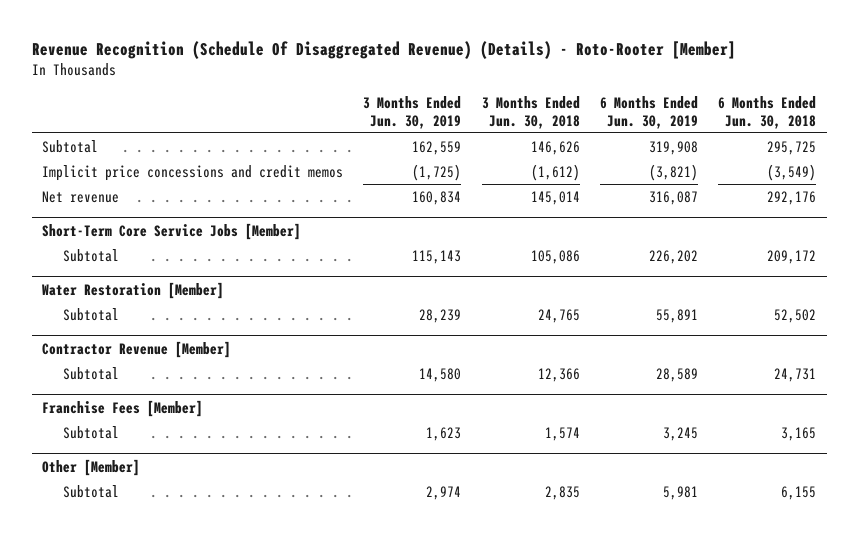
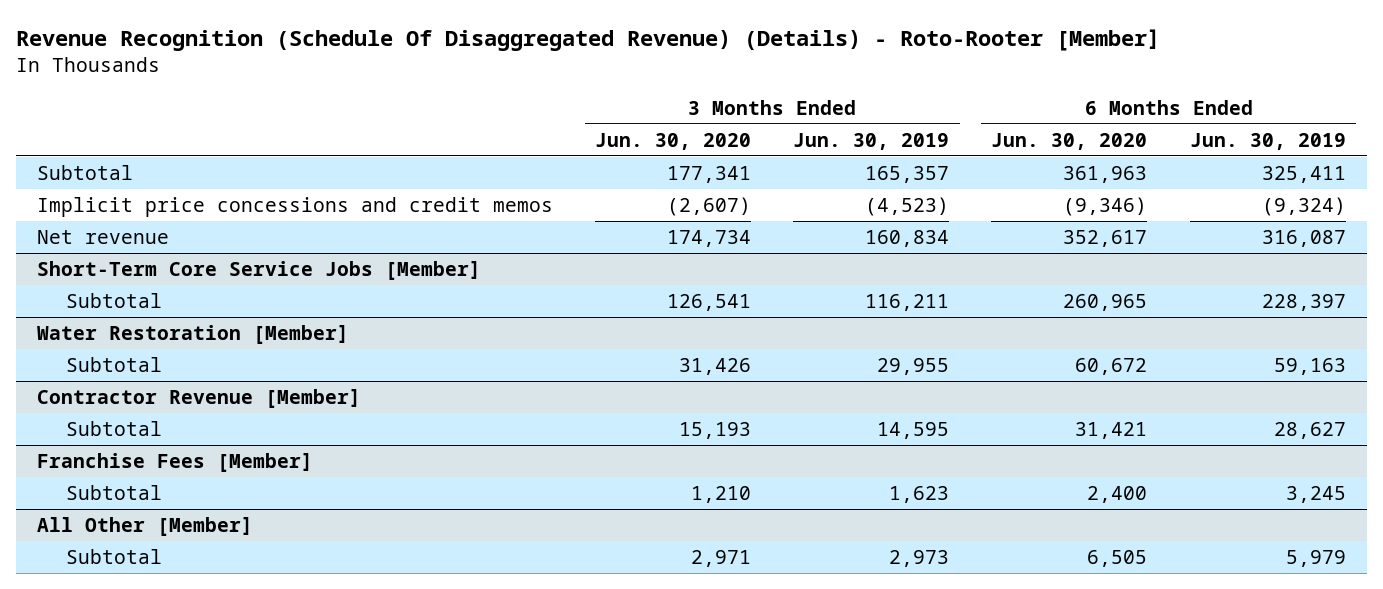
[481,95,580,129] 3 Months Ended Jun. 30, 2018 -> none
[718,95,817,129] 6 Months Ended Jun. 30, 2018 -> none
none -> [595,132,752,150] Jun. 30, 2020
none -> [991,132,1148,150] Jun. 30, 2020
[412,140,462,155] 162,559 -> [865,165,950,183] 165,357
[649,140,699,155] 319,908 -> [1261,165,1346,183] 325,411
[412,163,462,181] (1,725) -> [865,196,950,216] (4,523)
[649,163,699,181] (3,821) -> [1261,196,1346,216] (9,324)
[412,249,462,264] 115,143 -> [865,293,950,311] 116,211
[649,249,699,264] 226,202 -> [1261,293,1346,311] 228,397
[419,308,462,323] 28,239 -> [877,357,950,375] 29,955
[656,308,699,323] 55,891 -> [1273,357,1346,375] 59,163
[419,367,462,382] 14,580 -> [877,421,950,439] 14,595
[656,367,699,382] 28,589 -> [1273,421,1346,439] 28,627
[41,458,140,476] Other [Member] -> [37,516,254,536] All Other [Member]
[426,485,462,500] 2,974 -> [889,549,950,567] 2,973
[663,485,699,500] 5,981 -> [1285,549,1346,567] 5,979

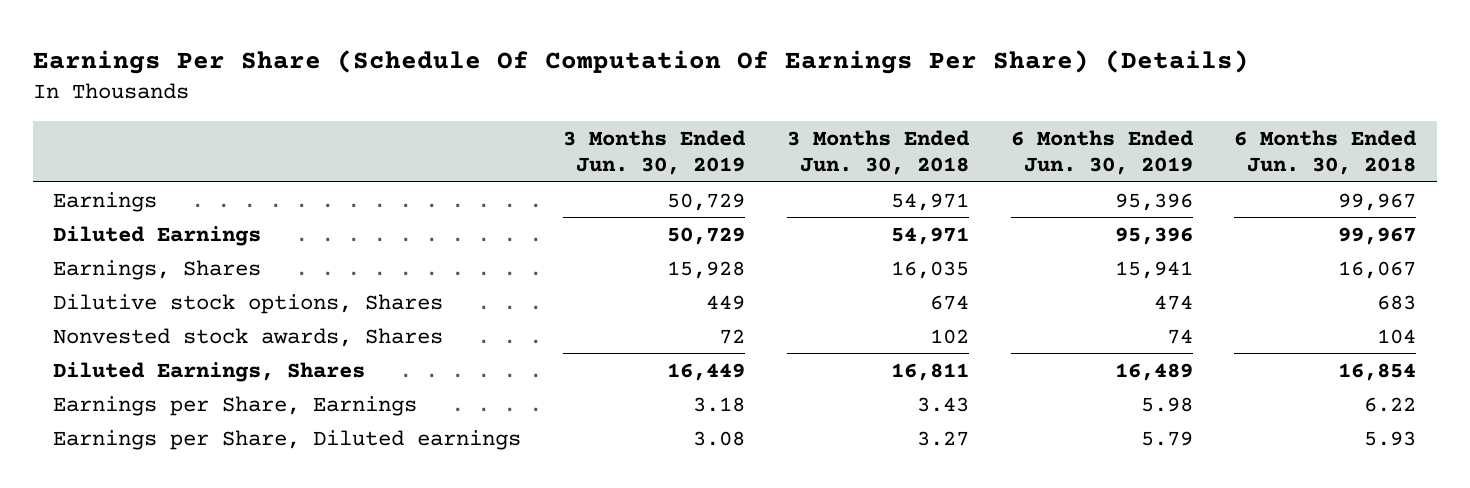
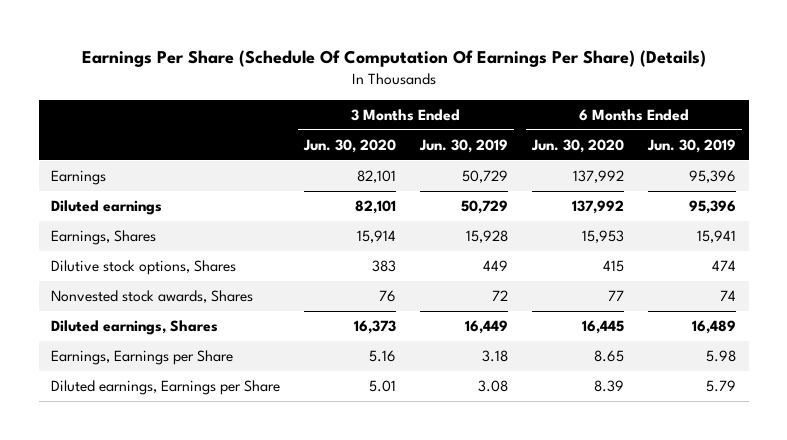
[786,129,970,176] 3 Months Ended Jun. 30, 2018 -> none
[1234,129,1418,176] 6 Months Ended Jun. 30, 2018 -> none
none -> [302,138,396,153] Jun. 30, 2020
none -> [531,138,625,153] Jun. 30, 2020
[53,225,262,246] Diluted Earnings -> [50,200,162,216] Diluted earnings
[53,361,366,382] Diluted Earnings, Shares -> [50,320,218,336] Diluted earnings, Shares
[53,395,418,416] Earnings per Share, Earnings -> [50,350,233,366] Earnings, Earnings per Share
[53,429,522,450] Earnings per Share, Diluted earnings -> [50,380,280,396] Diluted earnings, Earnings per Share

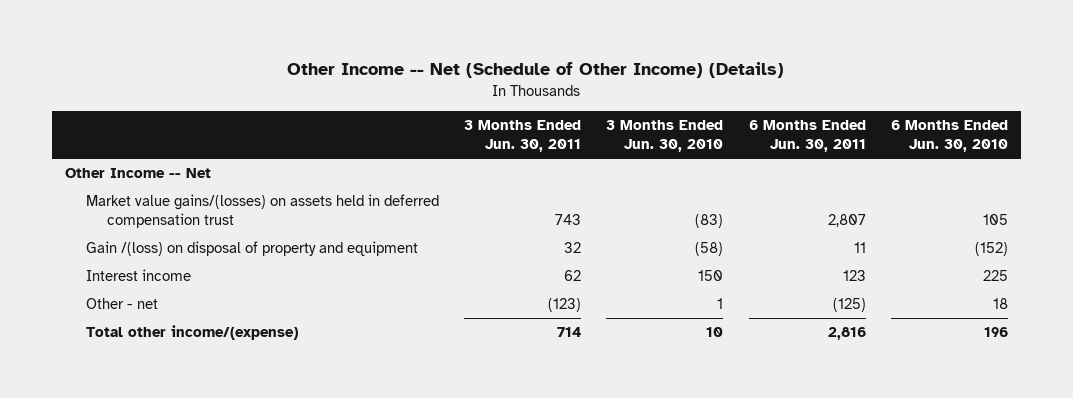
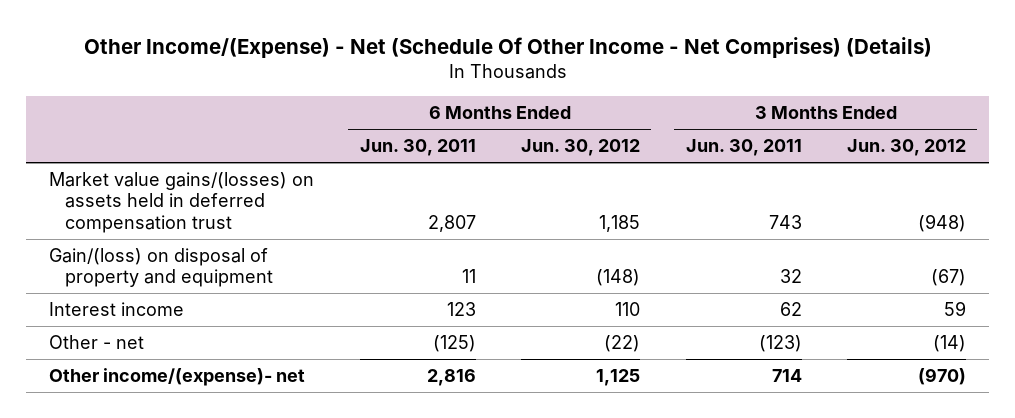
[287,62,785,79] Other Income -- Net (Schedule of Other Income) (Details) -> [83,37,932,59] Other Income/(Expense) - Net (Schedule Of Other Income - Net Comprises) (Details)
[606,119,724,152] 3 Months Ended Jun. 30, 2010 -> none
[891,119,1009,152] 6 Months Ended Jun. 30, 2010 -> none
none -> [521,139,641,157] Jun. 30, 2012
none -> [847,139,967,157] Jun. 30, 2012
[64,168,211,179] Other Income -- Net -> none
[85,241,418,257] Gain /(loss) on disposal of property and equipment -> [48,248,274,288] Gain/(loss) on disposal of property and equipment
[85,325,298,341] Total other income/(expense) -> [48,368,305,387] Other income/(expense)- net

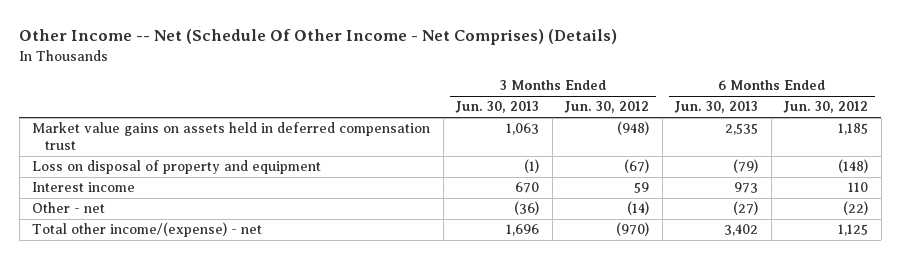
[83,37,932,59] Other Income/(Expense) - Net (Schedule Of Other Income - Net Comprises) (Details) -> [19,29,618,46] Other Income -- Net (Schedule Of Other Income - Net Comprises) (Details)
[359,139,476,157] Jun. 30, 2011 -> none
[685,139,802,157] Jun. 30, 2011 -> none
none -> [455,101,540,114] Jun. 30, 2013
none -> [674,101,759,114] Jun. 30, 2013
[48,172,314,233] Market value gains/(losses) on assets held in deferred compensation trust -> [32,122,431,150] Market value gains on assets held in deferred compensation trust
[48,248,274,288] Gain/(loss) on disposal of property and equipment -> [32,160,322,175] Loss on disposal of property and equipment
[48,368,305,387] Other income/(expense)- net -> [32,222,263,238] Total other income/(expense) - net

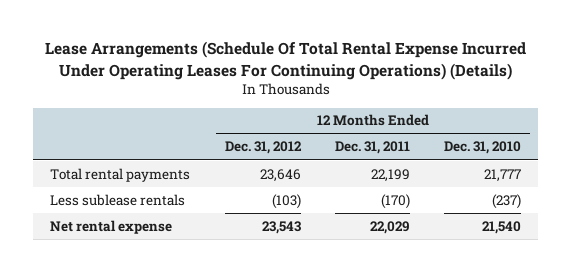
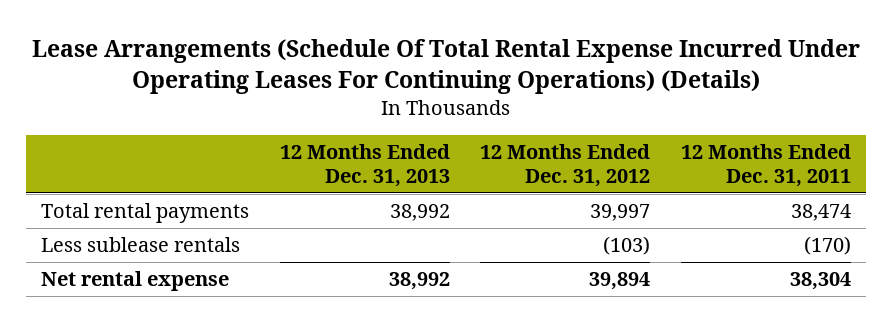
[444,141,522,155] Dec. 31, 2010 -> none
none -> [279,143,450,187] 12 Months Ended Dec. 31, 2013
[259,168,301,182] 23,646 -> [590,204,651,222] 39,997
[370,168,410,182] 22,199 -> [790,204,851,222] 38,474
[261,220,301,234] 23,543 -> [589,272,651,291] 39,894
[369,220,410,234] 22,029 -> [789,272,851,291] 38,304

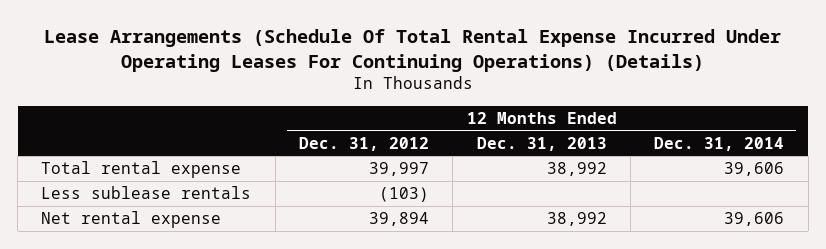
[680,143,851,187] 12 Months Ended Dec. 31, 2011 -> none
none -> [654,136,785,151] Dec. 31, 2014
[40,203,249,224] Total rental payments -> [41,161,242,179] Total rental expense

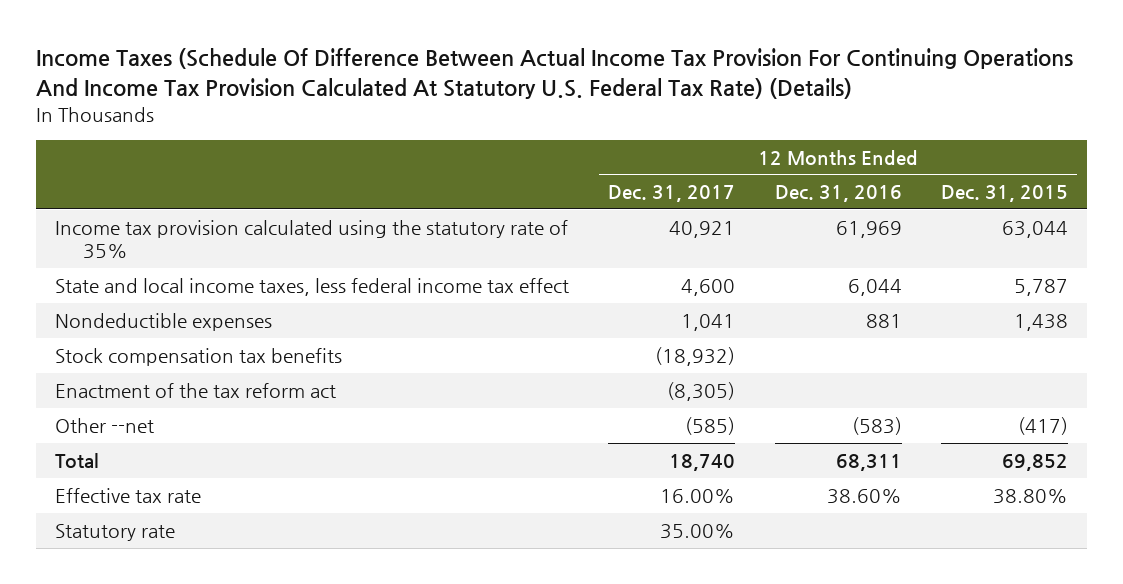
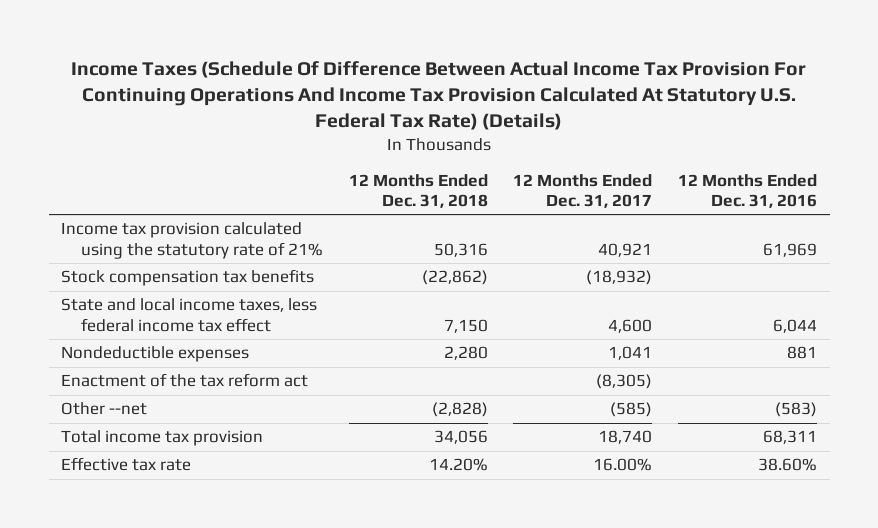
[940,185,1068,203] Dec. 31, 2015 -> none
none -> [348,173,488,209] 12 Months Ended Dec. 31, 2018
[55,219,569,260] Income tax provision calculated using the statutory rate of 35% -> [61,222,324,259] Income tax provision calculated using the statutory rate of 21%
[55,347,343,366] Stock compensation tax benefits -> [61,269,315,287] Stock compensation tax benefits
[55,452,100,468] Total -> [61,430,264,447] Total income tax provision
[55,523,176,541] Statutory rate -> none

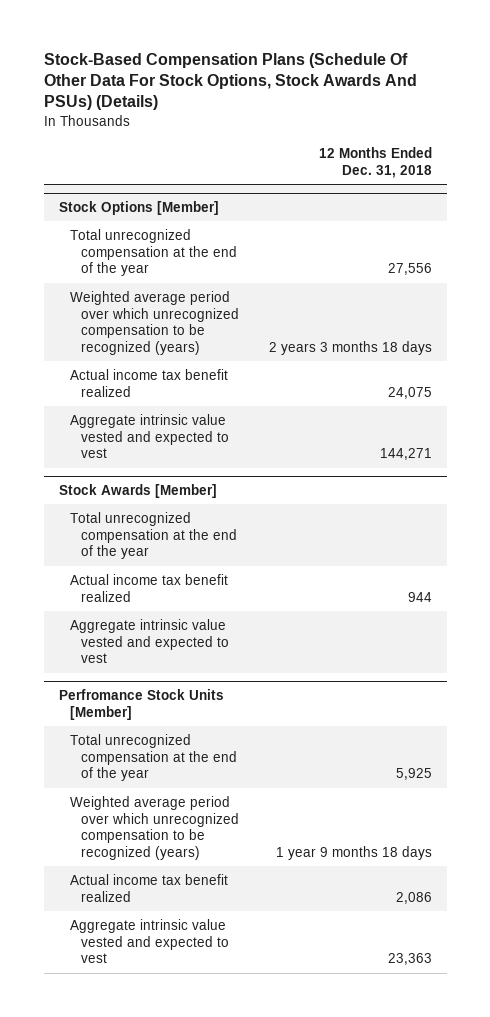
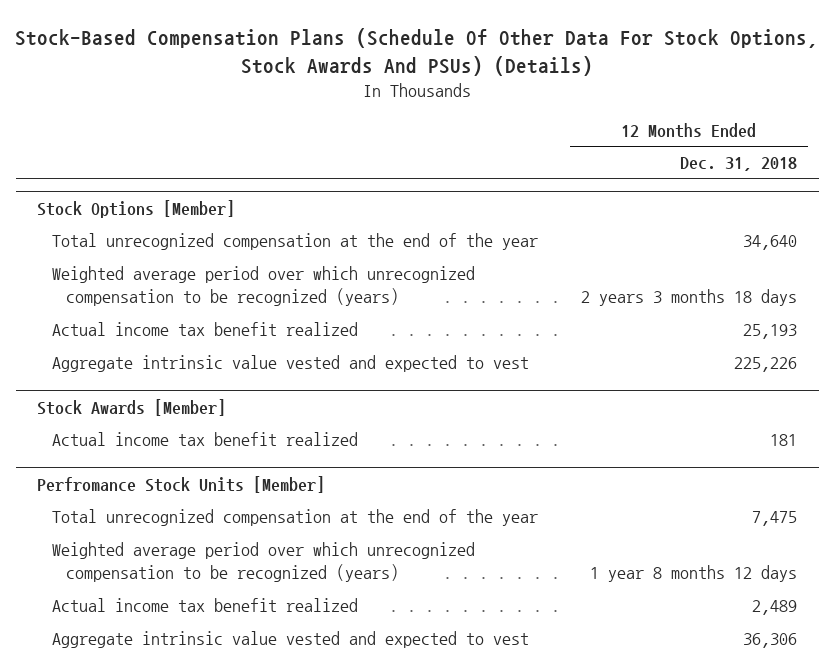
[387,263,432,276] 27,556 -> [743,235,798,251] 34,640
[387,386,432,399] 24,075 -> [743,324,798,340] 25,193
[379,448,432,461] 144,271 -> [734,357,798,373] 225,226
[69,511,238,560] Total unrecognized compensation at the end of the year -> none
[69,618,230,664] Aggregate intrinsic value vested and expected to vest -> none
[407,591,432,602] 944 -> [770,434,798,447] 181
[395,768,432,781] 5,925 -> [752,511,798,527] 7,475
[275,846,432,861] 1 year 9 months 18 days -> [590,564,798,582] 1 year 8 months 12 days
[395,891,432,904] 2,086 -> [752,600,798,616] 2,489
[387,953,432,966] 23,363 -> [743,633,798,649] 36,306

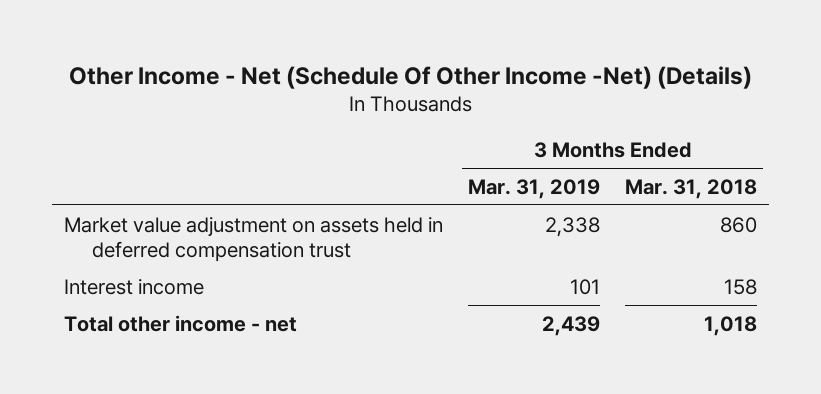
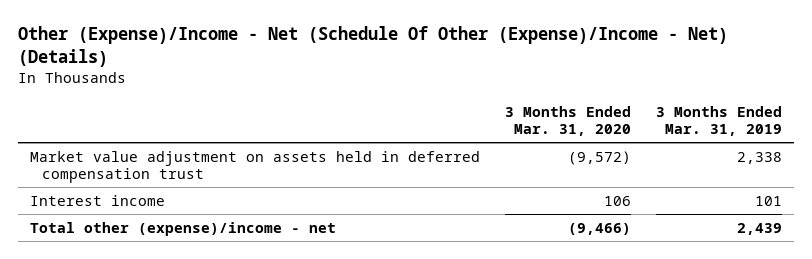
[68,65,752,89] Other Income - Net (Schedule Of Other Income -Net) (Details) -> [17,26,728,68] Other (Expense)/Income - Net (Schedule Of Other (Expense)/Income - Net) (Details)
[624,178,757,199] Mar. 31, 2018 -> none
none -> [504,105,631,136] 3 Months Ended Mar. 31, 2020
[64,314,298,332] Total other income - net -> [29,221,336,236] Total other (expense)/income - net

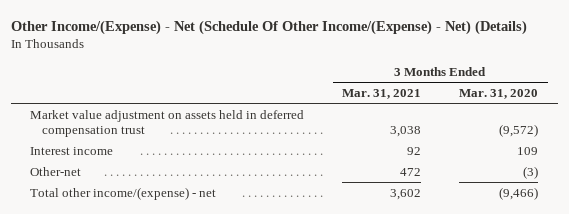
[17,26,728,68] Other (Expense)/Income - Net (Schedule Of Other (Expense)/Income - Net) (Details) -> [11,20,528,36] Other Income/(Expense) - Net (Schedule Of Other Income/(Expense) - Net) (Details)
[655,105,782,136] 3 Months Ended Mar. 31, 2019 -> none
none -> [342,88,422,99] Mar. 31, 2021
[603,195,631,206] 106 -> [517,146,539,155] 109
none -> [30,166,82,176] Other-net
[29,221,336,236] Total other (expense)/income - net -> [30,186,217,200] Total other income/(expense) - net

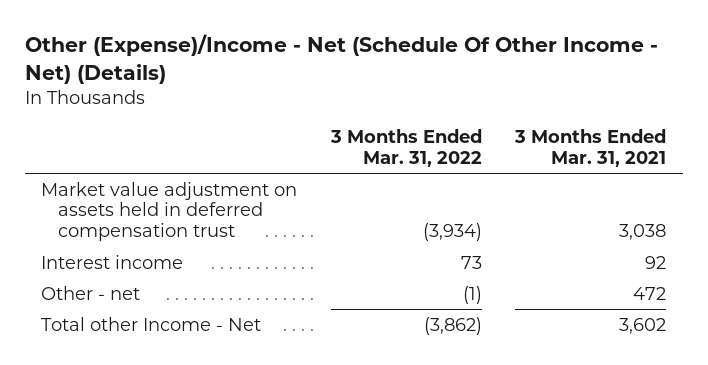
[11,20,528,36] Other Income/(Expense) - Net (Schedule Of Other Income/(Expense) - Net) (Details) -> [24,34,658,84] Other (Expense)/Income - Net (Schedule Of Other Income - Net) (Details)
[459,88,539,99] Mar. 31, 2020 -> none
none -> [329,129,482,167] 3 Months Ended Mar. 31, 2022
[30,166,82,176] Other-net -> [41,285,141,300] Other - net
[30,186,217,200] Total other income/(expense) - net -> [41,316,262,331] Total other Income - Net

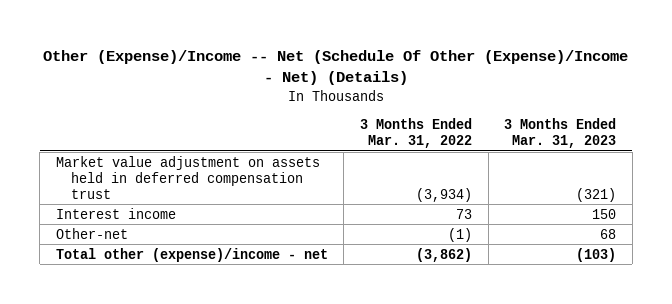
[24,34,658,84] Other (Expense)/Income - Net (Schedule Of Other Income - Net) (Details) -> [43,50,629,86] Other (Expense)/Income -- Net (Schedule Of Other (Expense)/Income - Net) (Details)
[514,129,667,167] 3 Months Ended Mar. 31, 2021 -> none
none -> [504,117,617,149] 3 Months Ended Mar. 31, 2023
[41,285,141,300] Other - net -> [55,227,128,239] Other-net
[41,316,262,331] Total other Income - Net -> [55,247,328,262] Total other (expense)/income - net

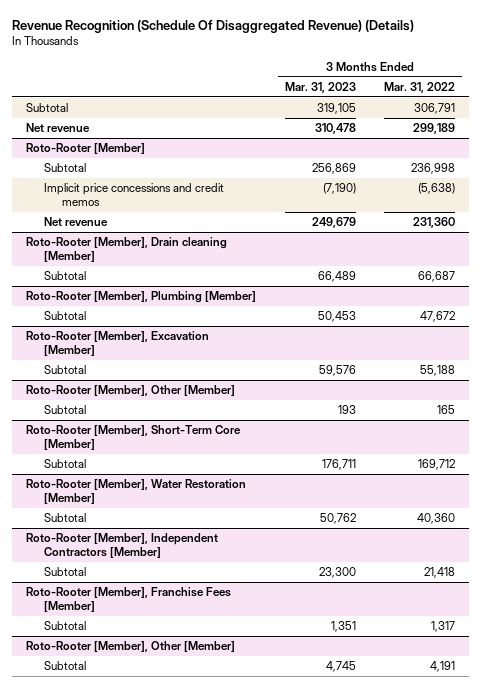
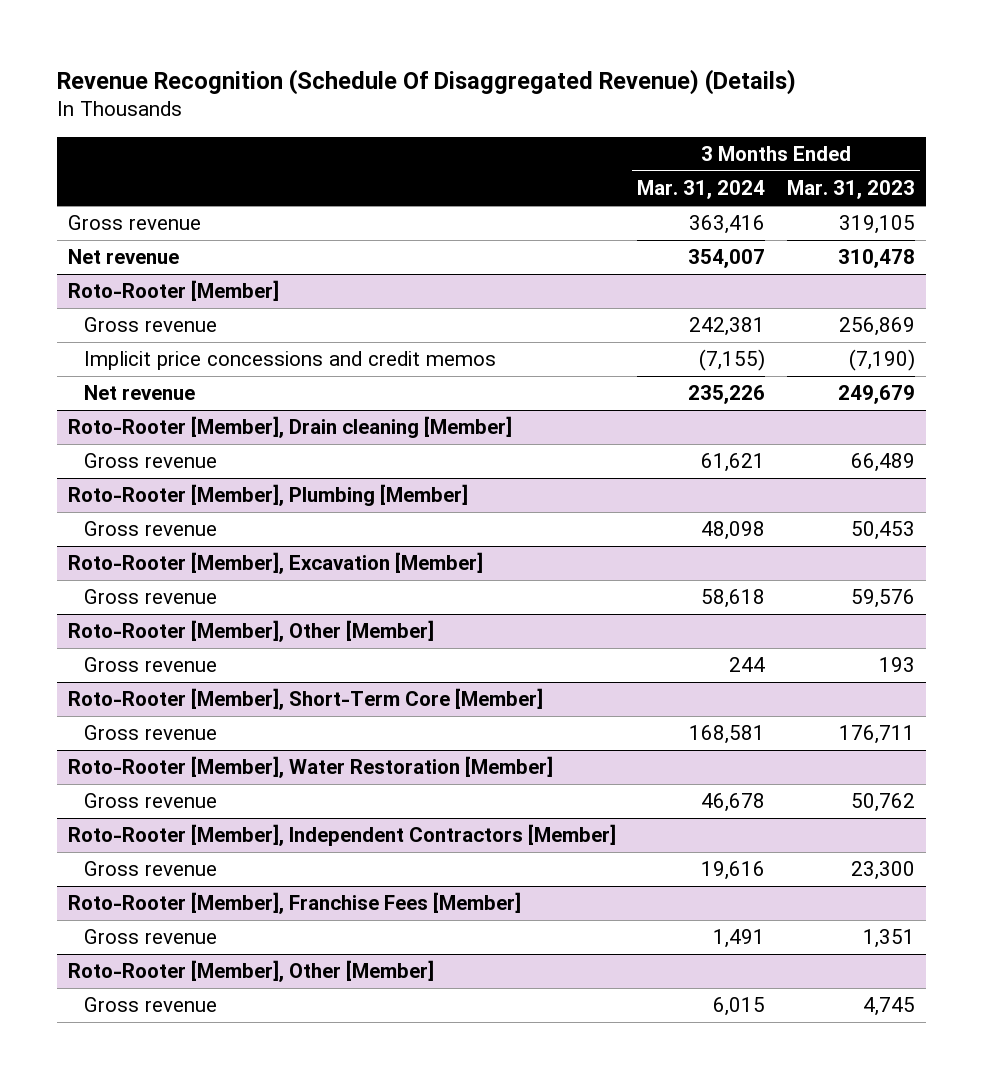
[384,81,456,93] Mar. 31, 2022 -> none
none -> [637,180,766,200] Mar. 31, 2024
[26,103,69,113] Subtotal -> [67,215,201,231] Gross revenue
[44,163,87,173] Subtotal -> [83,317,217,333] Gross revenue
[44,271,87,281] Subtotal -> [83,453,217,469] Gross revenue
[44,311,87,321] Subtotal -> [83,521,217,537] Gross revenue
[44,365,87,375] Subtotal -> [83,589,217,605] Gross revenue
[44,405,87,415] Subtotal -> [83,657,217,673] Gross revenue
[44,459,87,469] Subtotal -> [83,725,217,741] Gross revenue
[44,513,87,523] Subtotal -> [83,793,217,809] Gross revenue
[44,567,87,577] Subtotal -> [83,861,217,877] Gross revenue
[44,621,87,631] Subtotal -> [83,929,217,945] Gross revenue
[44,661,87,671] Subtotal -> [83,997,217,1013] Gross revenue

